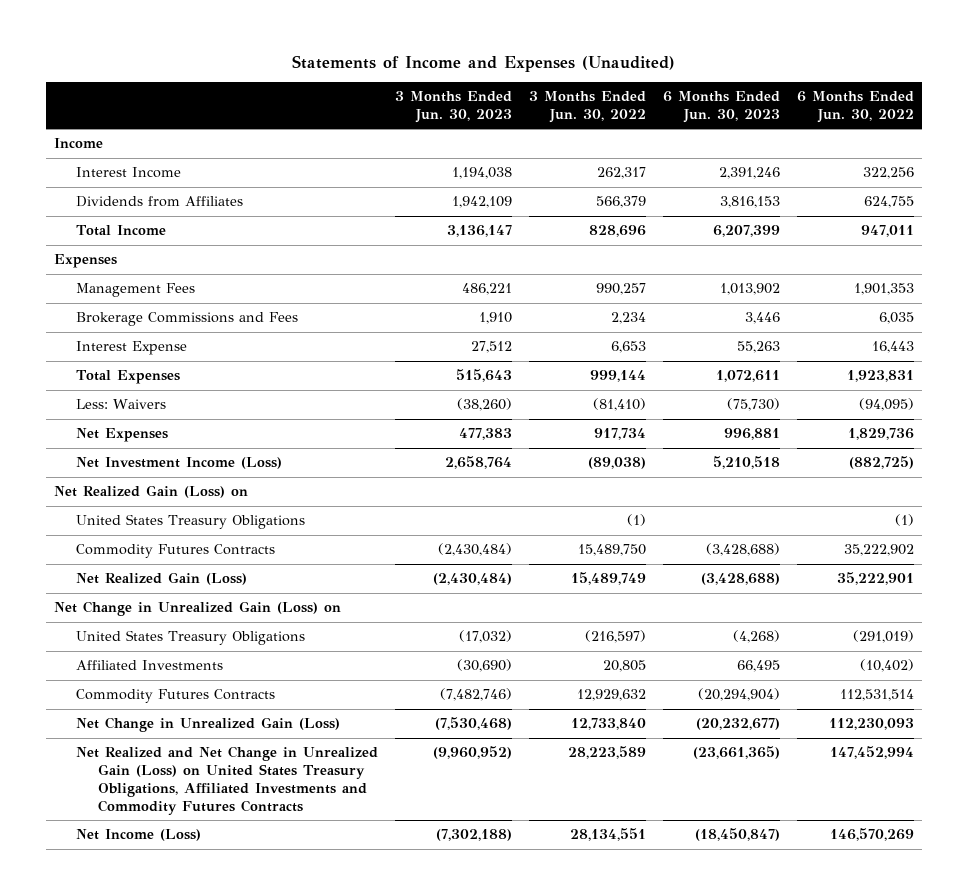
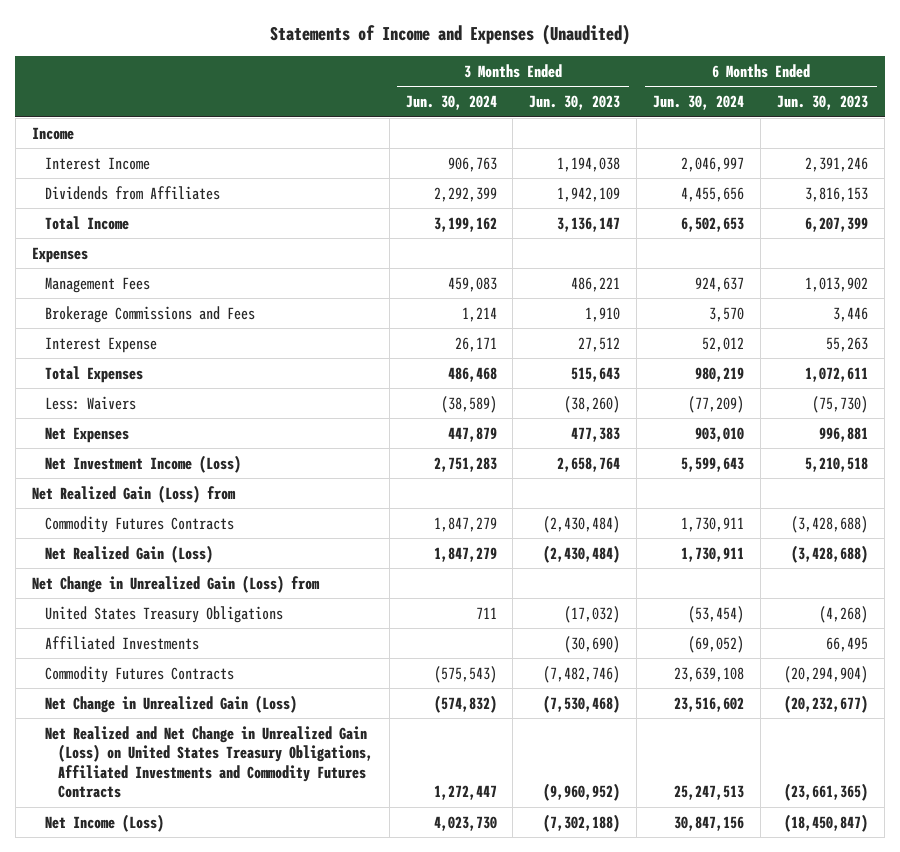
[528,91,646,123] 3 Months Ended Jun. 30, 2022 -> none
[796,91,914,123] 6 Months Ended Jun. 30, 2022 -> none
none -> [405,95,497,111] Jun. 30, 2024
none -> [653,95,745,111] Jun. 30, 2024
[75,514,305,530] United States Treasury Obligations -> none
[54,485,249,499] Net Realized Gain (Loss) on -> [31,484,236,503] Net Realized Gain (Loss) from
[54,601,342,617] Net Change in Unrealized Gain (Loss) on -> [31,574,320,593] Net Change in Unrealized Gain (Loss) from

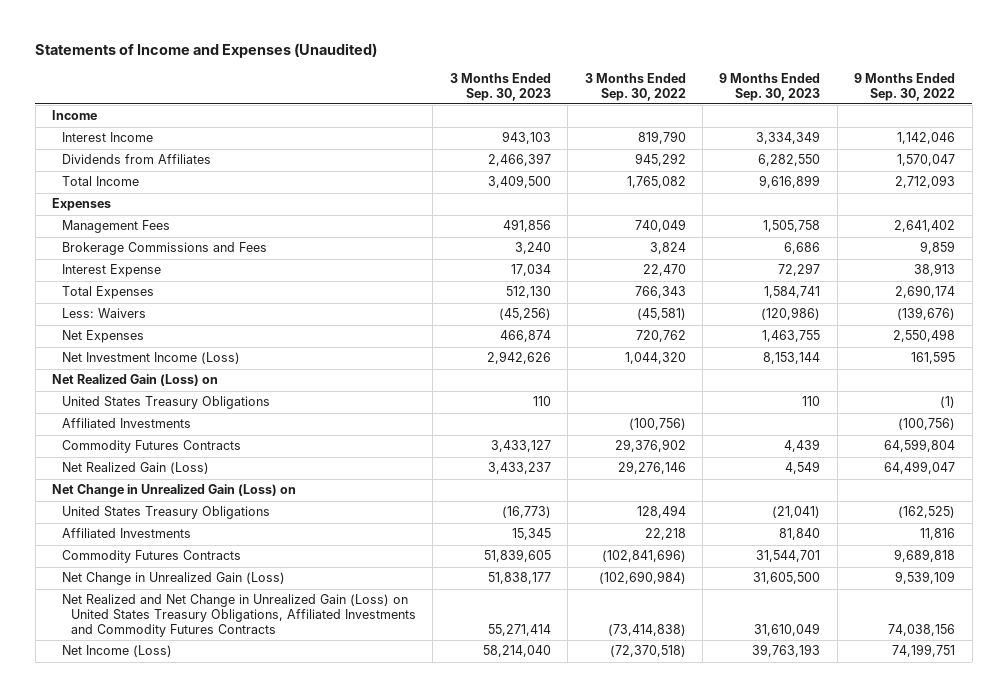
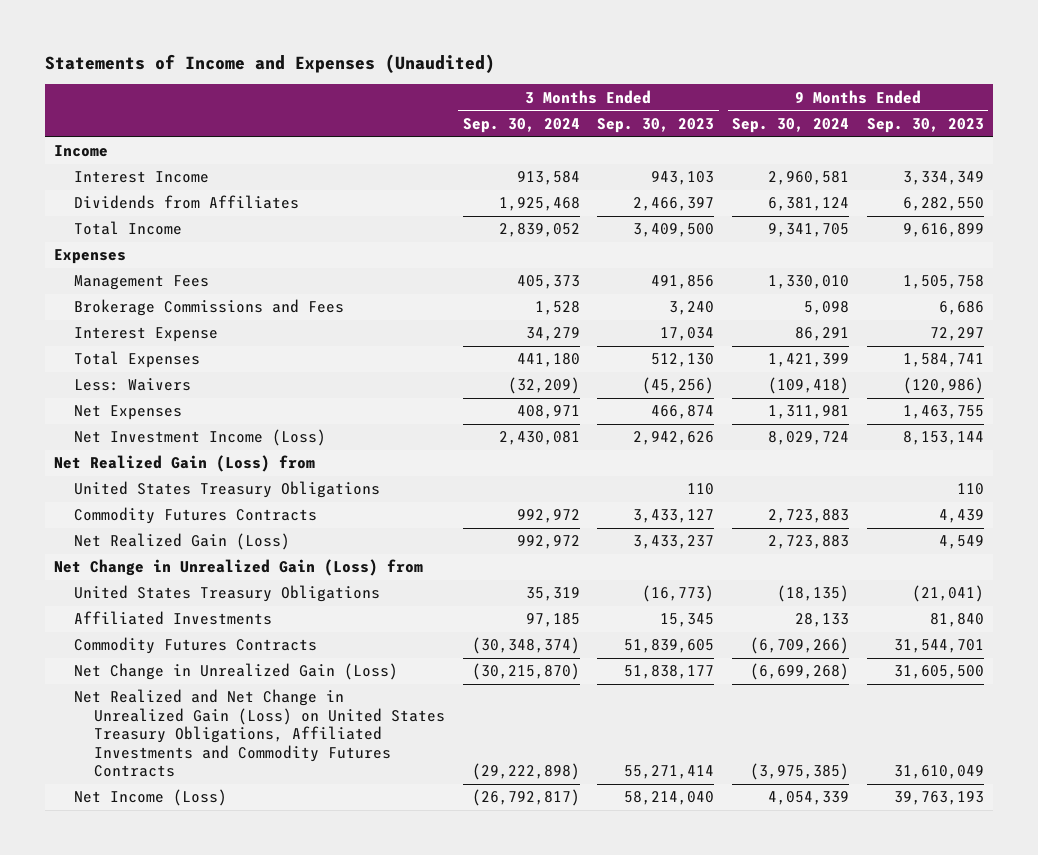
[584,72,686,101] 3 Months Ended Sep. 30, 2022 -> none
[854,72,956,101] 9 Months Ended Sep. 30, 2022 -> none
none -> [462,117,580,133] Sep. 30, 2024
none -> [732,117,850,133] Sep. 30, 2024
[52,374,219,387] Net Realized Gain (Loss) on -> [53,455,315,473] Net Realized Gain (Loss) from
[61,418,191,429] Affiliated Investments -> none
[52,484,297,498] Net Change in Unrealized Gain (Loss) on -> [53,559,423,577] Net Change in Unrealized Gain (Loss) from

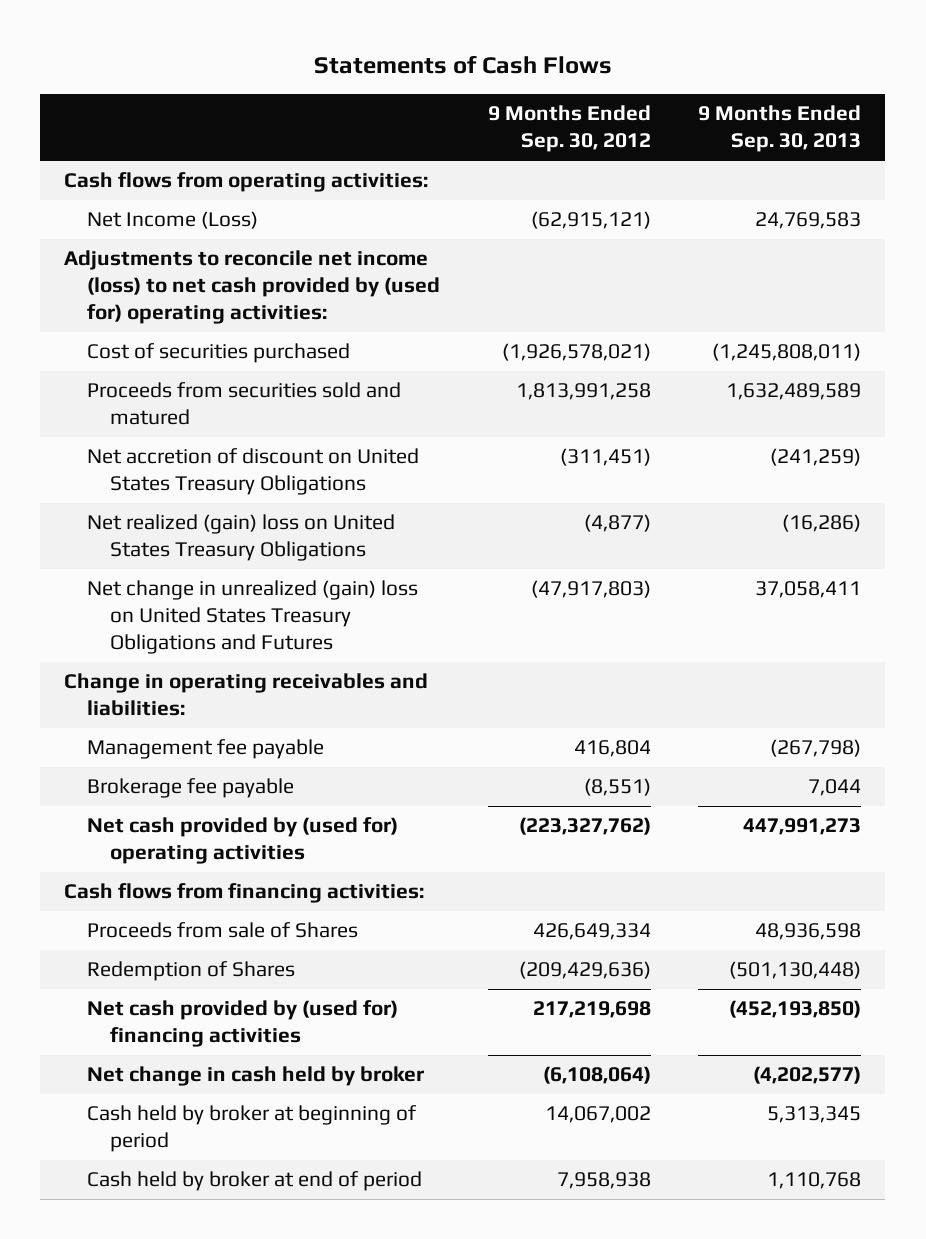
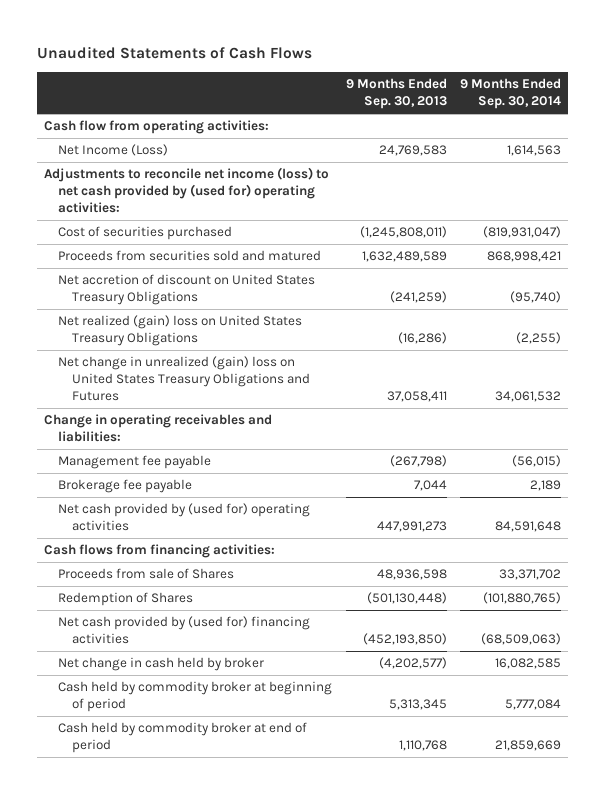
[313,54,612,74] Statements of Cash Flows -> [37,46,313,60] Unaudited Statements of Cash Flows
[487,105,651,153] 9 Months Ended Sep. 30, 2012 -> none
none -> [460,78,562,110] 9 Months Ended Sep. 30, 2014
[64,172,429,193] Cash flows from operating activities: -> [44,120,270,135] Cash flow from operating activities:
[86,1105,417,1153] Cash held by broker at beginning of period -> [58,681,333,713] Cash held by commodity broker at beginning of period
[86,1171,422,1192] Cash held by broker at end of period -> [58,722,308,754] Cash held by commodity broker at end of period

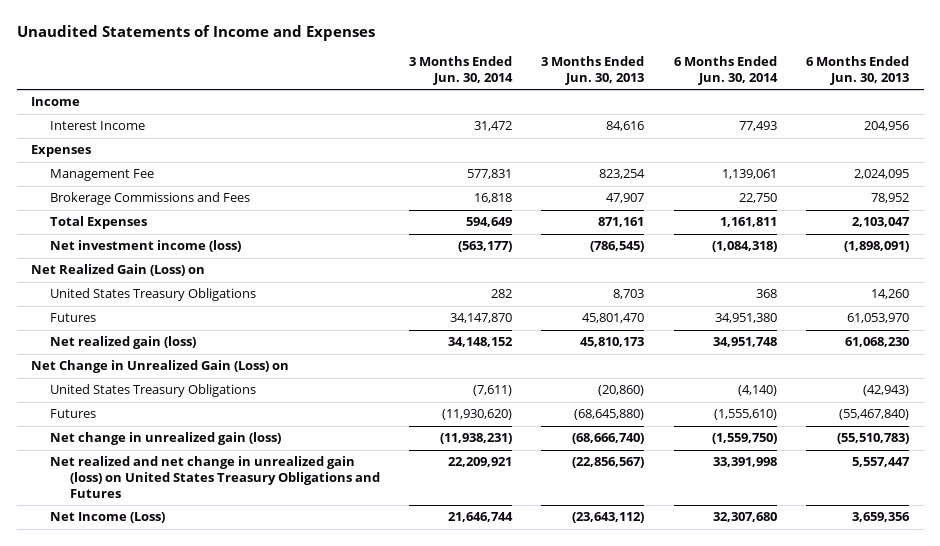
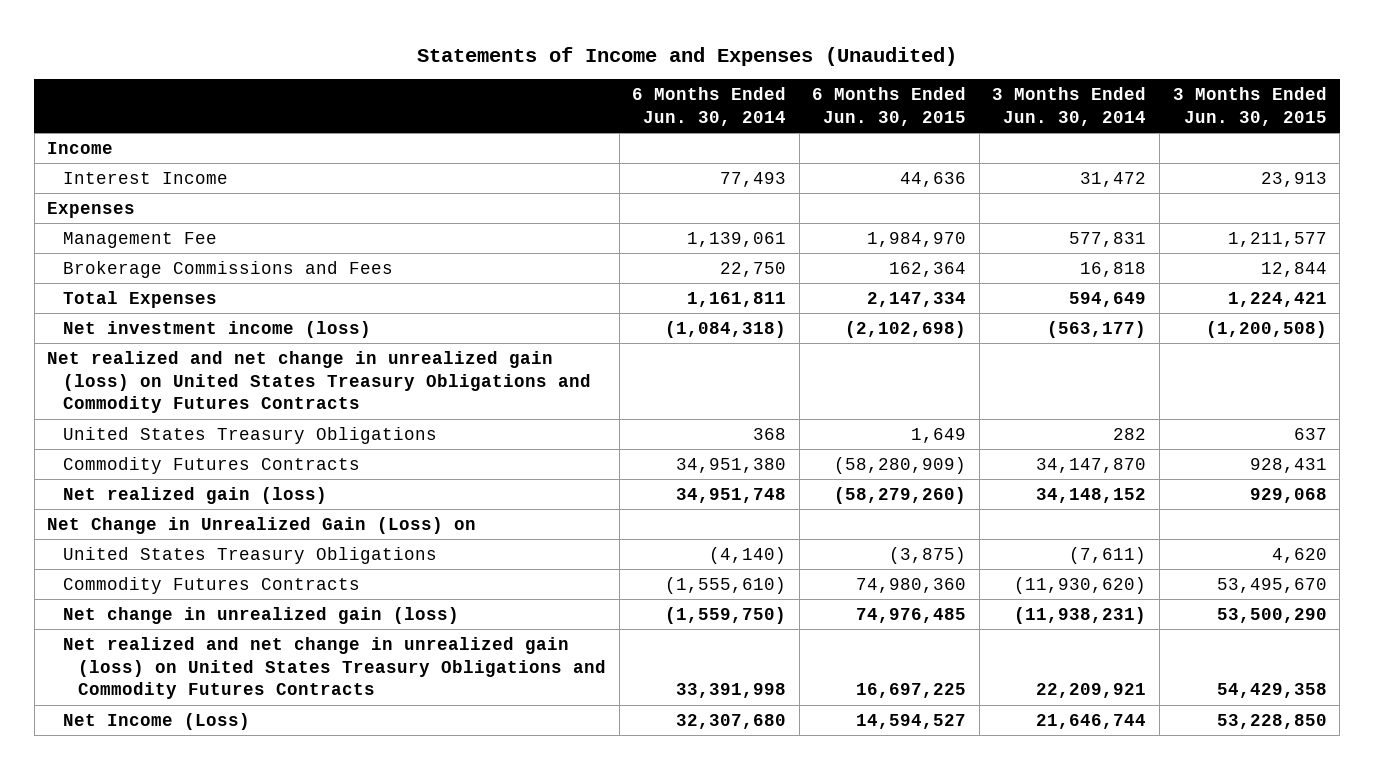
[16,24,375,41] Unaudited Statements of Income and Expenses -> [416,46,957,66] Statements of Income and Expenses (Unaudited)
[541,56,645,85] 3 Months Ended Jun. 30, 2013 -> none
[805,56,909,85] 6 Months Ended Jun. 30, 2013 -> none
none -> [812,87,967,126] 6 Months Ended Jun. 30, 2015
none -> [1172,87,1327,126] 3 Months Ended Jun. 30, 2015
[31,264,206,277] Net Realized Gain (Loss) on -> none
none -> [47,350,591,414] Net realized and net change in unrealized gain (loss) on United States Treasury Obligations and Commodity Futures Contracts
[50,313,97,323] Futures -> [62,456,360,474] Commodity Futures Contracts
[50,409,97,419] Futures -> [62,576,360,594] Commodity Futures Contracts
[50,456,380,498] Net realized and net change in unrealized gain (loss) on United States Treasury Obligations and Futures -> [62,636,607,700] Net realized and net change in unrealized gain (loss) on United States Treasury Obligations and Commodity Futures Contracts

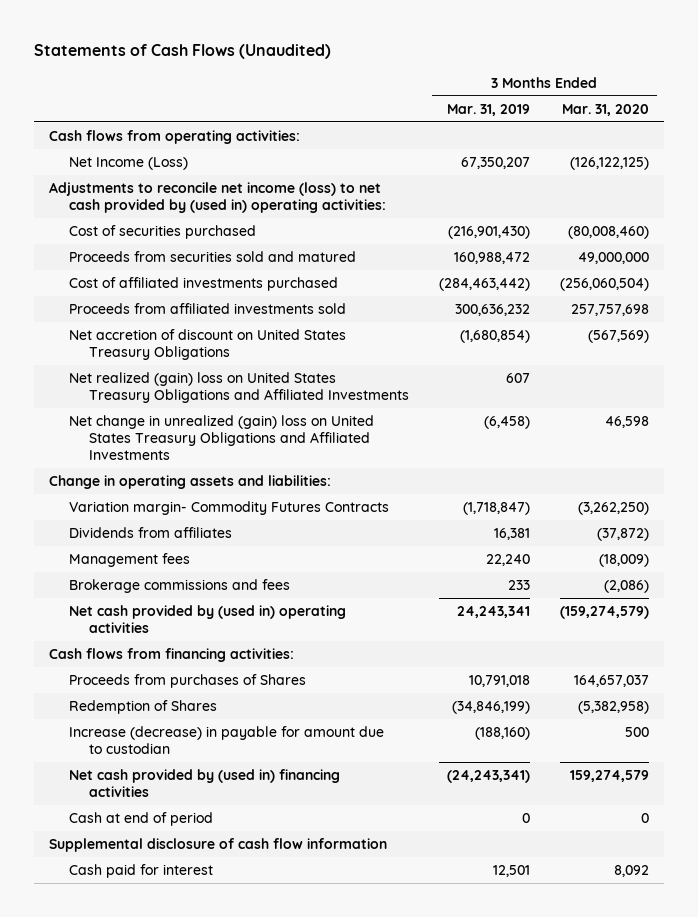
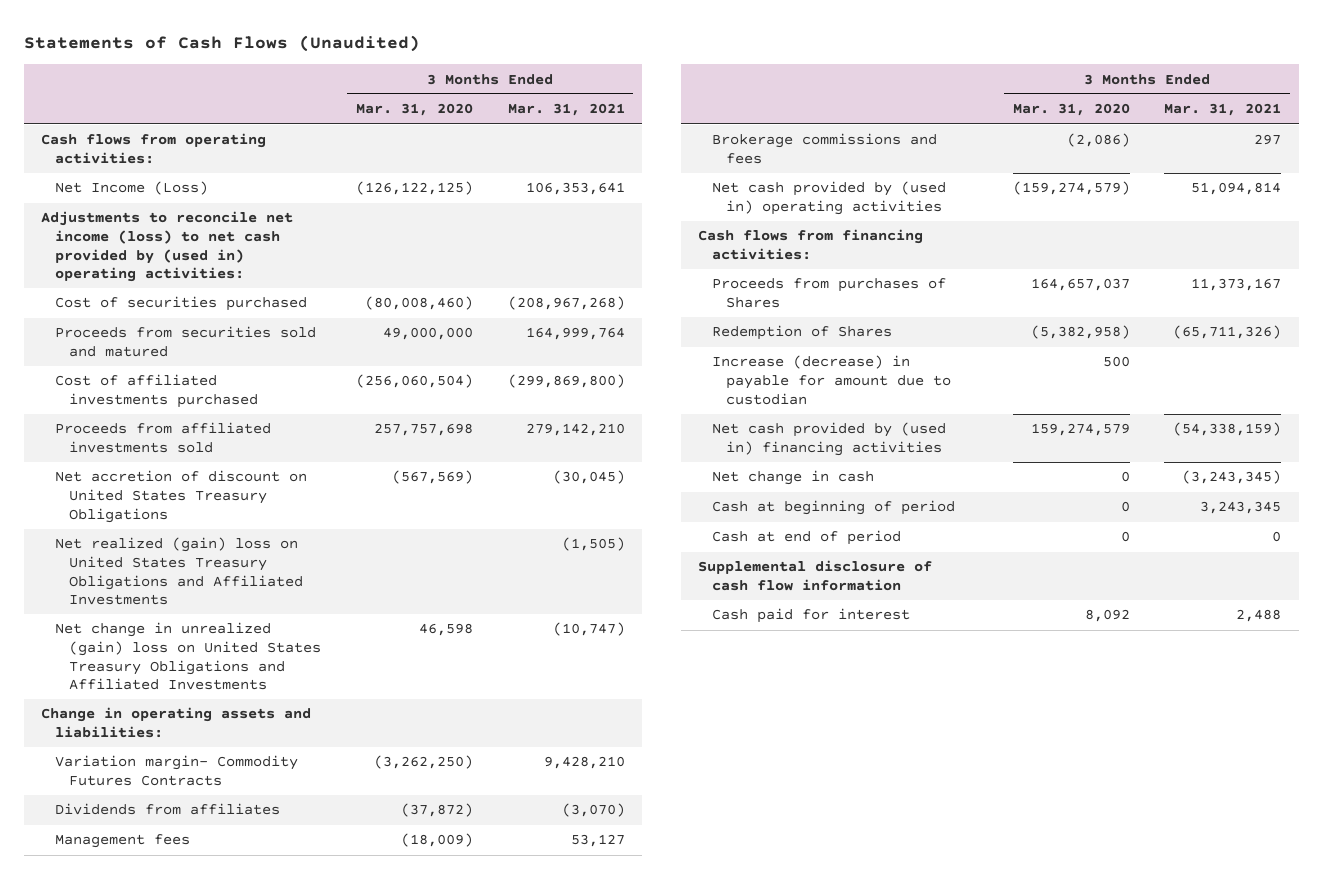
[447,103,531,116] Mar. 31, 2019 -> none
none -> [507,103,625,117] Mar. 31, 2021
none -> [712,470,875,486] Net change in cash
none -> [712,500,956,516] Cash at beginning of period

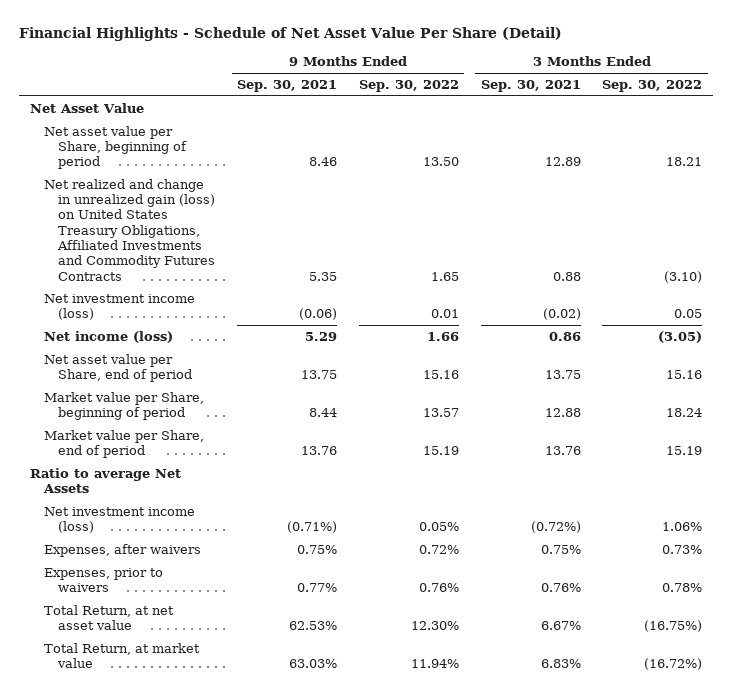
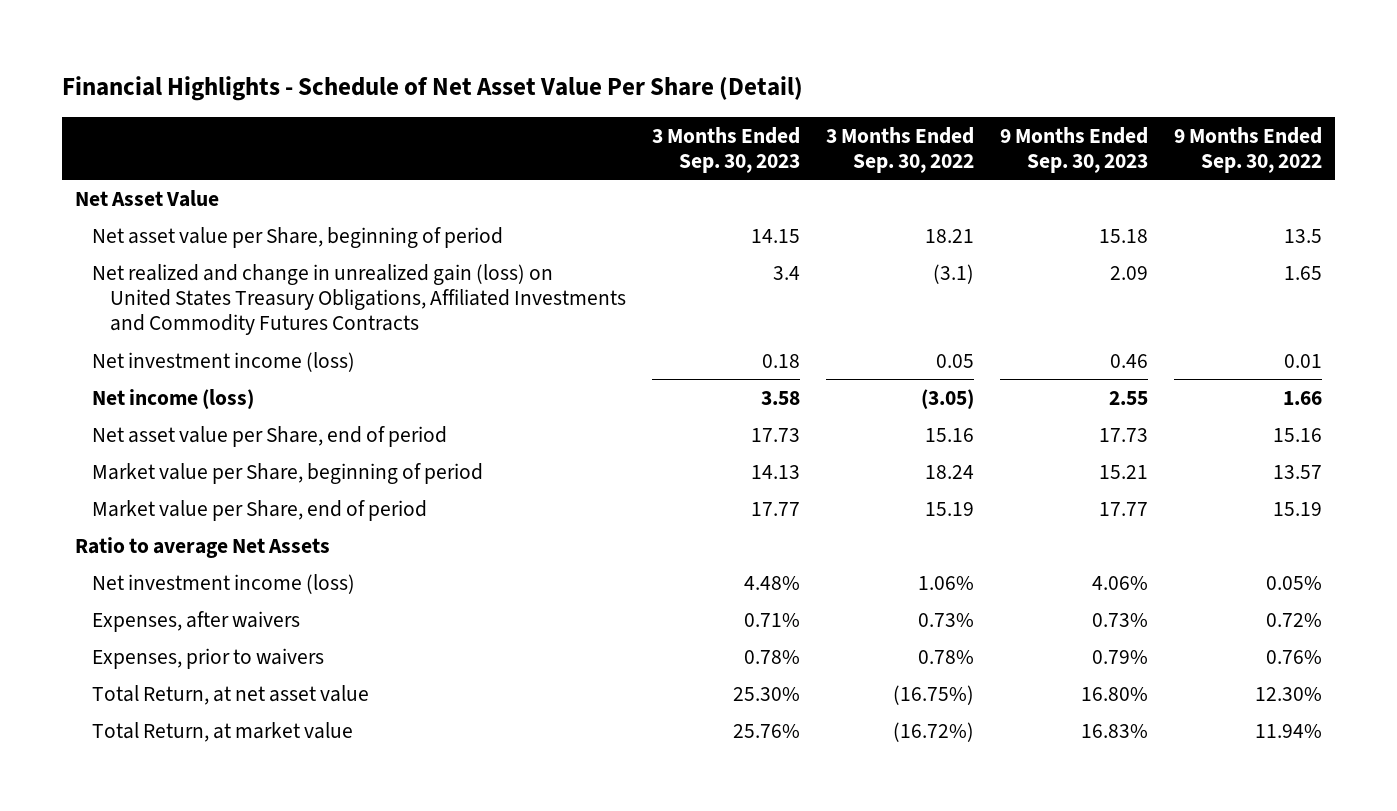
[237,79,338,92] Sep. 30, 2021 -> none
[480,79,581,92] Sep. 30, 2021 -> none
none -> [651,126,800,173] 3 Months Ended Sep. 30, 2023
none -> [999,126,1148,173] 9 Months Ended Sep. 30, 2023
[422,157,459,167] 13.50 -> [1283,228,1322,243] 13.5
[664,270,703,283] (3.10) -> [932,263,974,284] (3.1)

